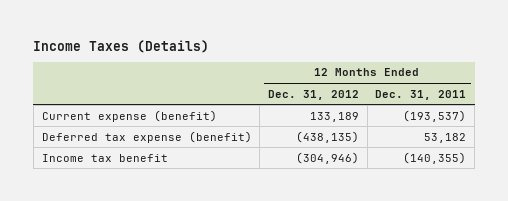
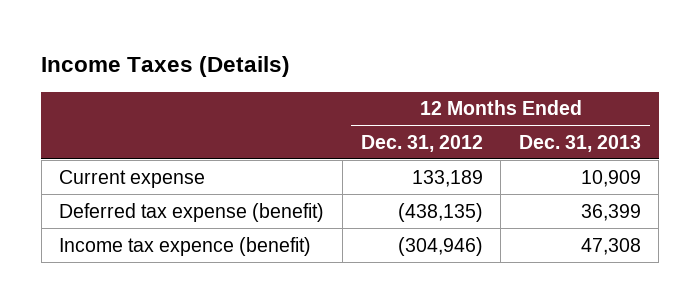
[375,89,467,100] Dec. 31, 2011 -> none
none -> [518,134,641,152] Dec. 31, 2013
[41,109,217,122] Current expense (benefit) -> [59,169,206,188] Current expense
[41,153,168,162] Income tax benefit -> [59,236,312,256] Income tax expence (benefit)

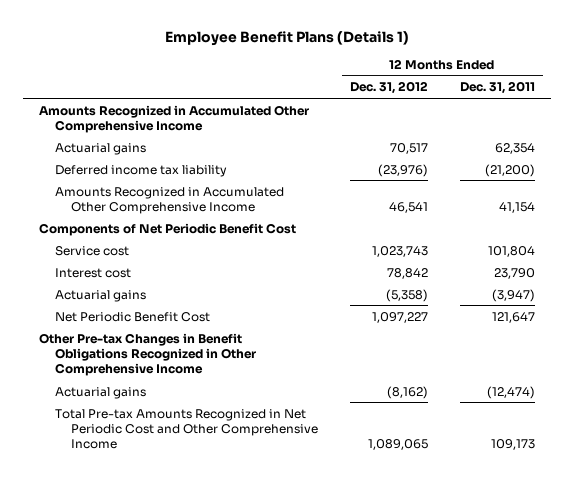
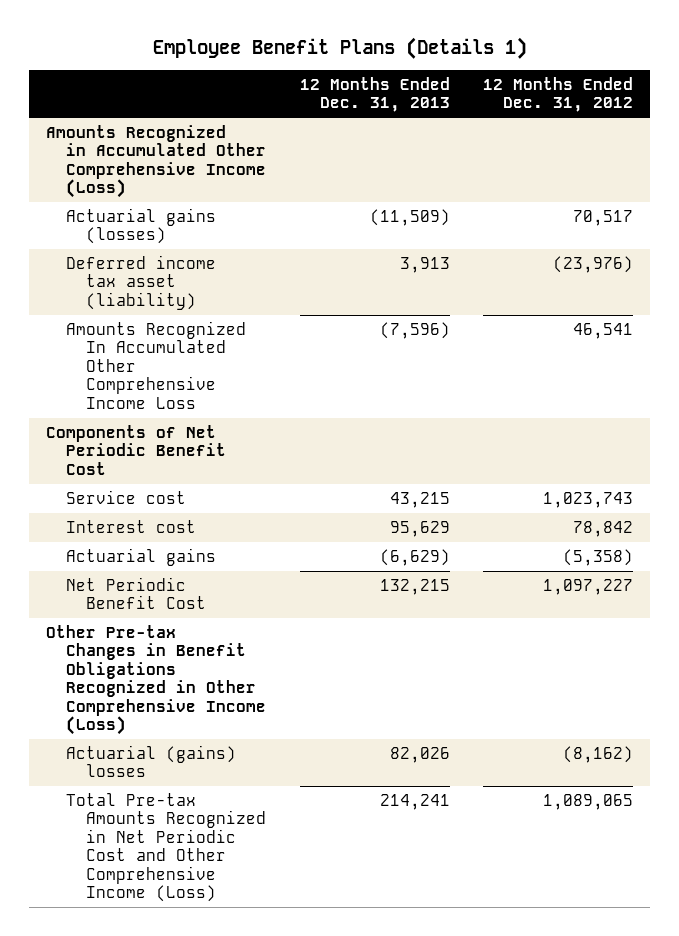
[459,81,535,95] Dec. 31, 2011 -> none
none -> [299,76,450,113] 12 Months Ended Dec. 31, 2013
[38,104,309,133] Amounts Recognized in Accumulated Other Comprehensive Income -> [45,124,266,199] Amounts Recognized in Accumulated Other Comprehensive Income (Loss)
[54,142,146,155] Actuarial gains -> [65,207,216,245] Actuarial gains (losses)
[54,164,227,177] Deferred income tax liability -> [65,254,216,310] Deferred income tax asset (liability)
[54,186,284,214] Amounts Recognized in Accumulated Other Comprehensive Income -> [65,320,246,409] Amounts Recognized In Accumulated Other Comprehensive Income Loss
[38,332,256,376] Other Pre-tax Changes in Benefit Obligations Recognized in Other Comprehensive Income -> [45,624,266,736] Other Pre-tax Changes in Benefit Obligations Recognized in Other Comprehensive Income (Loss)
[54,386,146,399] Actuarial gains -> [65,744,236,778] Actuarial (gains) losses
[54,408,318,449] Total Pre-tax Amounts Recognized in Net Periodic Cost and Other Comprehensive Income -> [65,792,266,903] Total Pre-tax Amounts Recognized in Net Periodic Cost and Other Comprehensive Income (Loss)

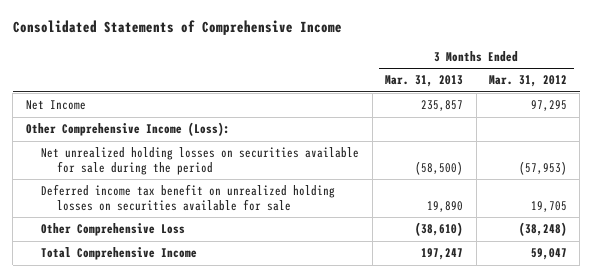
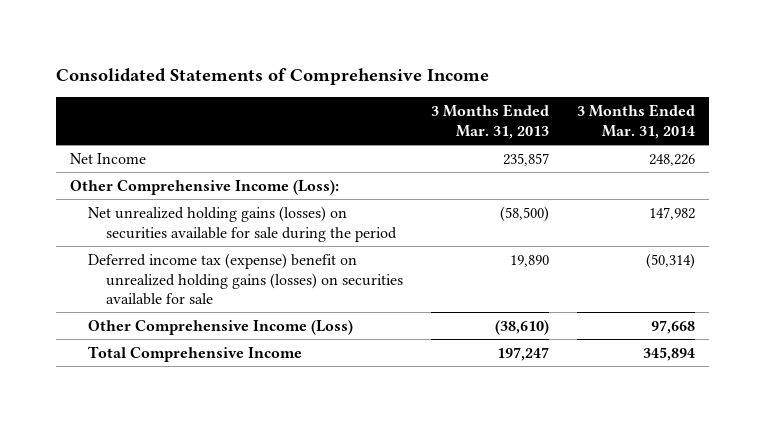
[489,75,568,88] Mar. 31, 2012 -> none
none -> [577,104,696,139] 3 Months Ended Mar. 31, 2014
[41,147,360,175] Net unrealized holding losses on securities available for sale during the period -> [88,205,398,242] Net unrealized holding gains (losses) on securities available for sale during the period
[41,184,336,211] Deferred income tax benefit on unrealized holding losses on securities available for sale -> [88,252,404,306] Deferred income tax (expense) benefit on unrealized holding gains (losses) on securities available for sale
[41,223,186,237] Other Comprehensive Loss -> [88,319,354,335] Other Comprehensive Income (Loss)

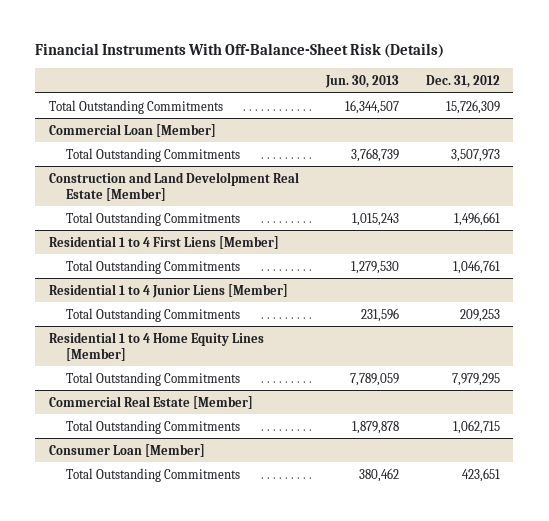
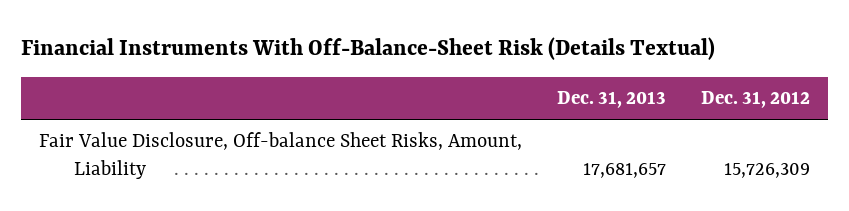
[35,43,445,59] Financial Instruments With Off-Balance-Sheet Risk (Details) -> [21,37,716,61] Financial Instruments With Off-Balance-Sheet Risk (Details Textual)
[324,74,399,88] Jun. 30, 2013 -> none
none -> [557,91,667,109] Dec. 31, 2013
[48,123,216,137] Commercial Loan [Member] -> none
[66,147,241,162] Total Outstanding Commitments -> none
[48,171,299,201] Construction and Land Develolpment Real Estate [Member] -> none
[66,211,241,226] Total Outstanding Commitments -> none
[48,235,279,249] Residential 1 to 4 First Liens [Member] -> none
[66,259,241,274] Total Outstanding Commitments -> none
[48,283,288,298] Residential 1 to 4 Junior Liens [Member] -> none
[66,307,241,322] Total Outstanding Commitments -> none
[48,331,264,361] Residential 1 to 4 Home Equity Lines [Member] -> none
[66,371,241,386] Total Outstanding Commitments -> none
[48,395,253,409] Commercial Real Estate [Member] -> none
[66,419,241,434] Total Outstanding Commitments -> none
[48,443,205,457] Consumer Loan [Member] -> none
[66,467,241,482] Total Outstanding Commitments -> none
[48,99,223,114] Total Outstanding Commitments -> [38,132,522,179] Fair Value Disclosure, Off-balance Sheet Risks, Amount, Liability

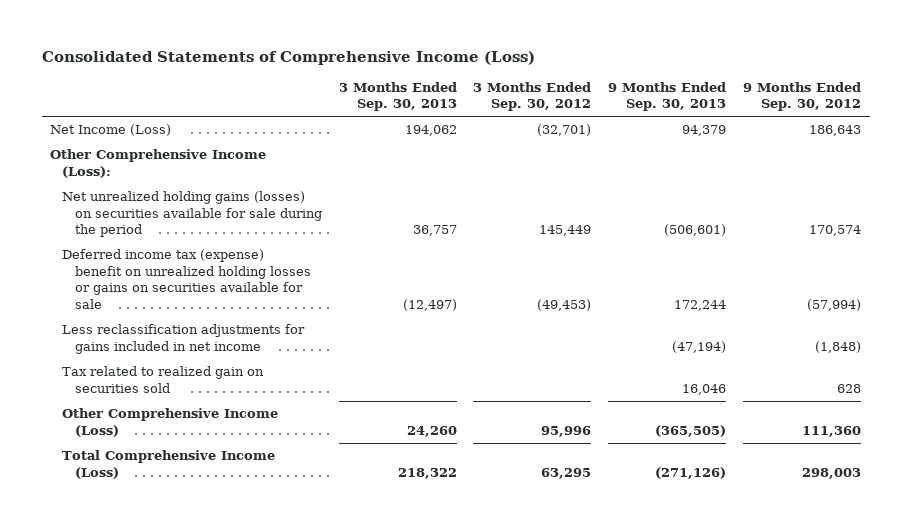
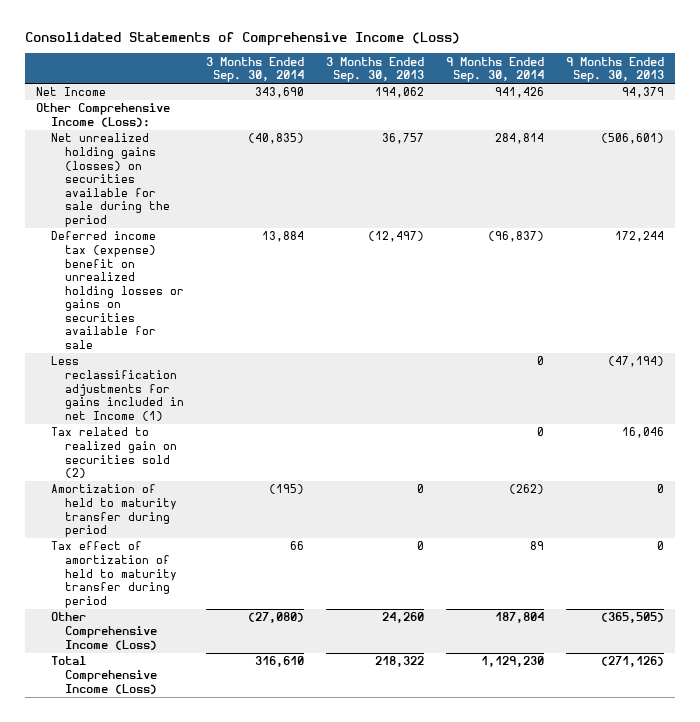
[473,81,592,112] 3 Months Ended Sep. 30, 2012 -> none
[743,81,862,112] 9 Months Ended Sep. 30, 2012 -> none
none -> [206,56,305,83] 3 Months Ended Sep. 30, 2014
none -> [445,56,544,83] 9 Months Ended Sep. 30, 2014
[50,124,172,137] Net Income (Loss) -> [36,87,107,97] Net Income
[62,324,306,354] Less reclassification adjustments for gains included in net income -> [50,356,185,421] Less reclassification adjustments for gains included in net Income (1)
[62,366,265,393] Tax related to realized gain on securities sold -> [50,427,178,479] Tax related to realized gain on securities sold (2)
none -> [50,484,178,538] Amortization of held to maturity transfer during period
none -> [50,541,178,608] Tax effect of amortization of held to maturity transfer during period

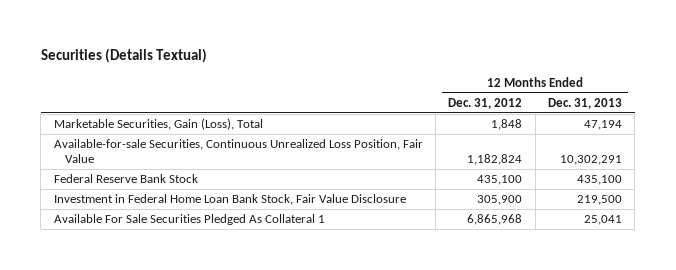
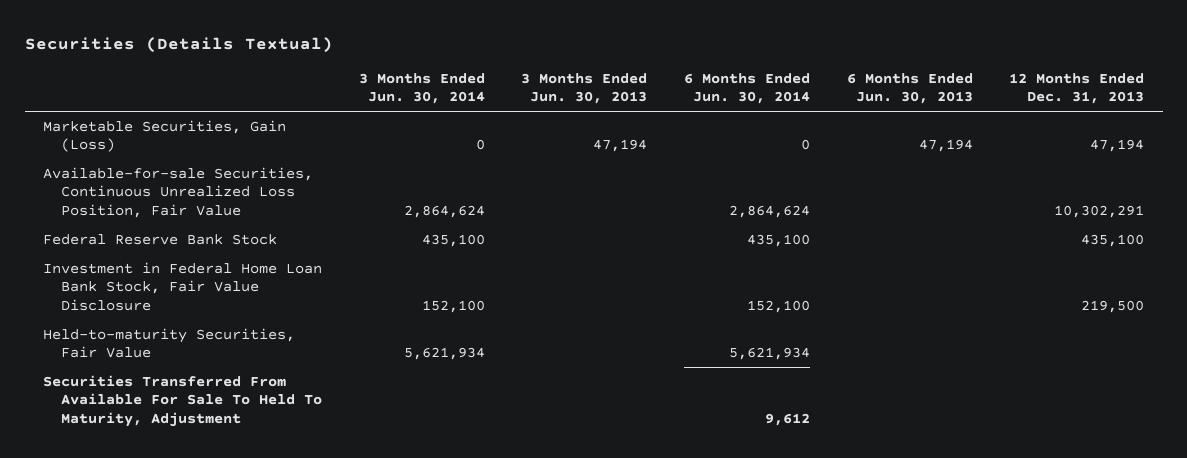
[448,97,523,109] Dec. 31, 2012 -> none
none -> [358,72,485,105] 3 Months Ended Jun. 30, 2014
none -> [521,72,648,105] 3 Months Ended Jun. 30, 2013
none -> [684,72,811,105] 6 Months Ended Jun. 30, 2014
none -> [846,72,973,105] 6 Months Ended Jun. 30, 2013
[53,118,263,131] Marketable Securities, Gain (Loss), Total -> [43,119,287,153] Marketable Securities, Gain (Loss)
[53,214,325,226] Available For Sale Securities Pledged As Collateral 1 -> none
none -> [43,327,296,359] Held-to-maturity Securities, Fair Value
none -> [43,374,322,427] Securities Transferred From Available For Sale To Held To Maturity, Adjustment

